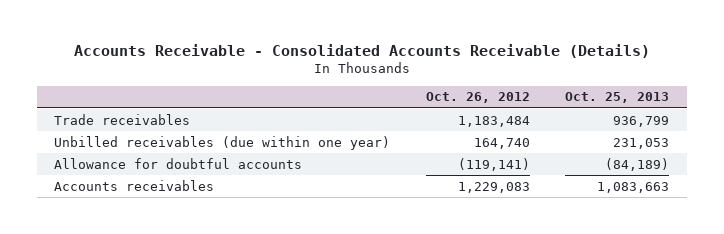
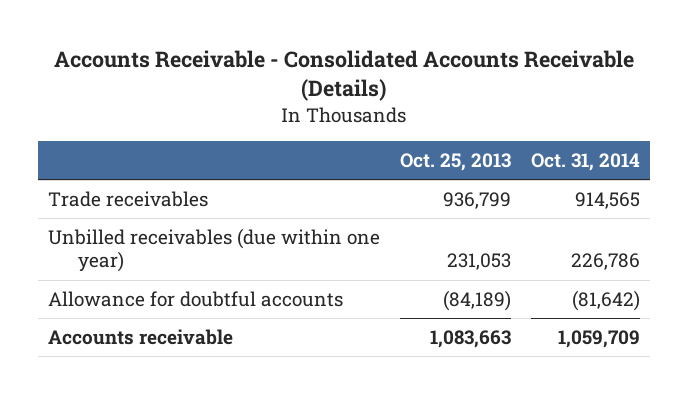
[425,92,530,104] Oct. 26, 2012 -> none
none -> [531,152,641,171] Oct. 31, 2014
[54,179,215,191] Accounts receivables -> [47,328,233,345] Accounts receivable

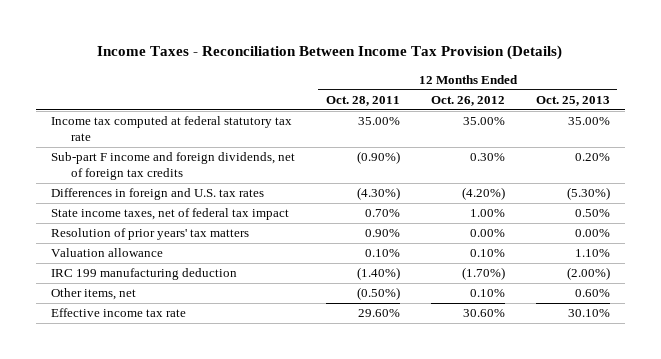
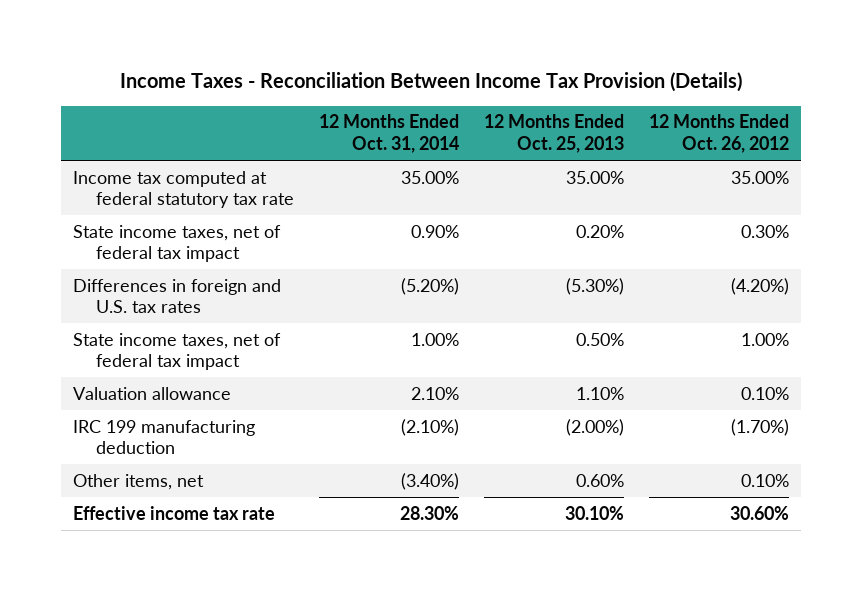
[325,95,400,106] Oct. 28, 2011 -> none
none -> [319,114,460,154] 12 Months Ended Oct. 31, 2014
[51,152,296,181] Sub-part F income and foreign dividends, net of foreign tax credits -> none
none -> [73,224,282,263] State income taxes, net of federal tax impact
[51,228,250,241] Resolution of prior years' tax matters -> none

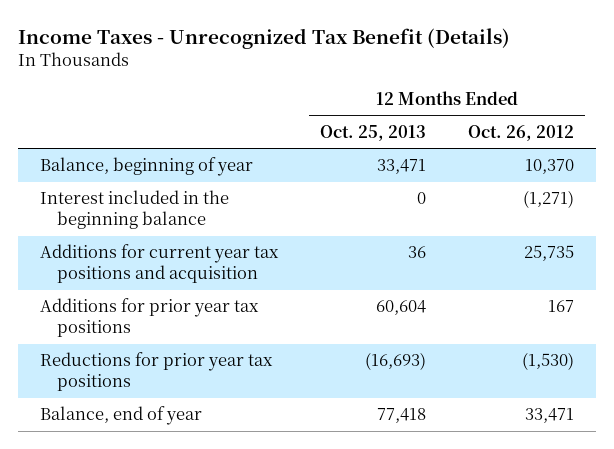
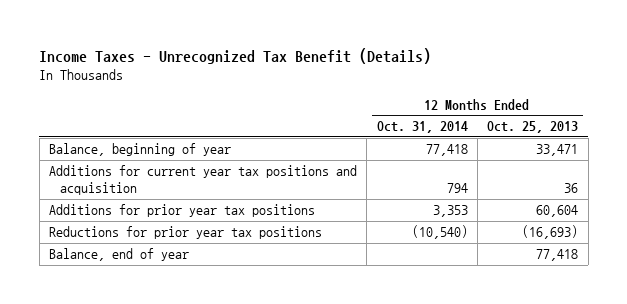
[468,124,575,141] Oct. 26, 2012 -> none
none -> [376,121,468,134] Oct. 31, 2014
[39,190,229,230] Interest included in the beginning balance -> none

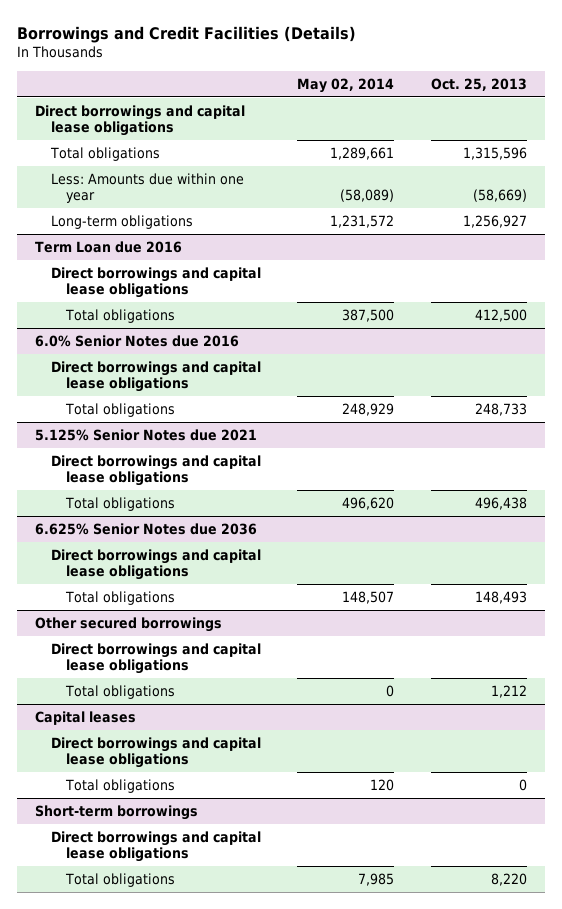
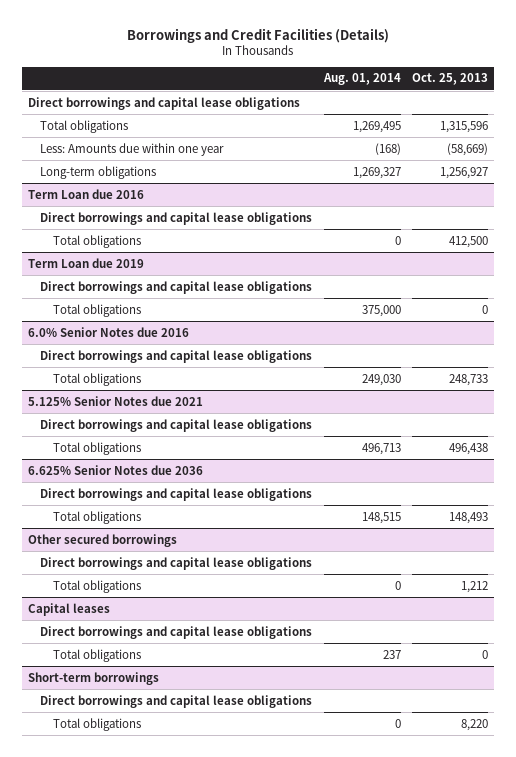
[297,78,395,94] May 02, 2014 -> none
none -> [322,73,401,86] Aug. 01, 2014
none -> [28,257,145,268] Term Loan due 2019
none -> [40,280,313,294] Direct borrowings and capital lease obligations
none -> [52,303,141,317] Total obligations

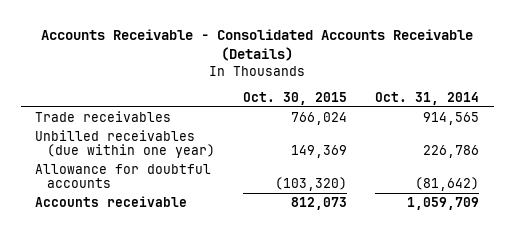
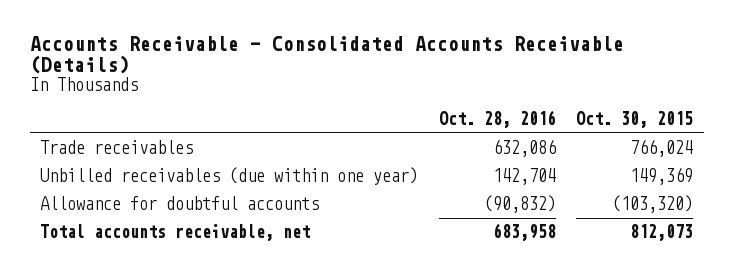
[375,91,480,105] Oct. 31, 2014 -> none
none -> [438,110,556,129] Oct. 28, 2016
[35,195,188,207] Accounts receivable -> [39,224,310,242] Total accounts receivable, net

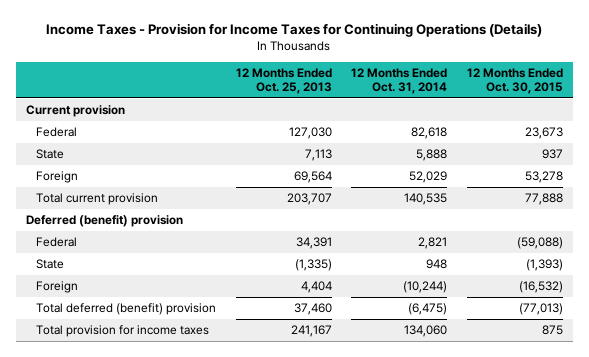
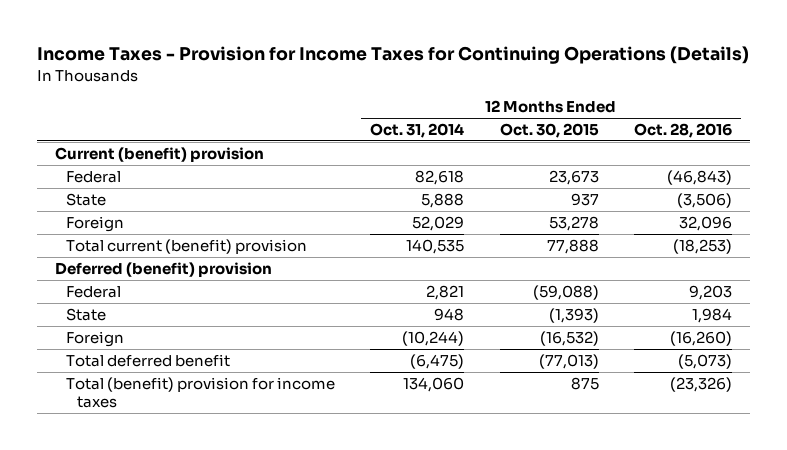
[235,68,332,94] 12 Months Ended Oct. 25, 2013 -> none
none -> [634,123,733,139] Oct. 28, 2016
[25,105,125,118] Current provision -> [54,146,264,162] Current (benefit) provision
[35,193,158,206] Total current provision -> [65,238,307,254] Total current (benefit) provision
[35,303,216,316] Total deferred (benefit) provision -> [65,353,230,367] Total deferred benefit
[35,325,209,338] Total provision for income taxes -> [65,376,335,408] Total (benefit) provision for income taxes

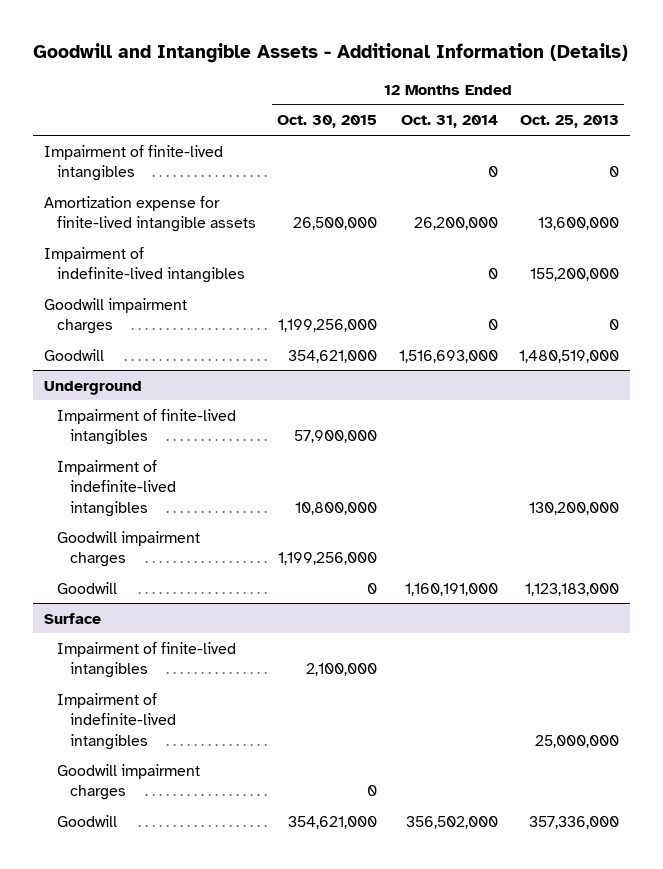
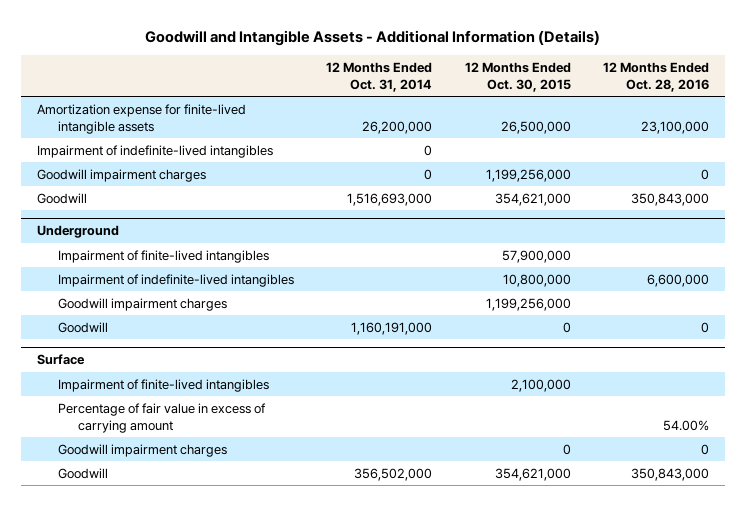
[520,115,620,129] Oct. 25, 2013 -> none
none -> [603,61,710,92] 12 Months Ended Oct. 28, 2016
[43,144,223,182] Impairment of finite-lived intangibles -> none
[56,692,177,750] Impairment of indefinite-lived intangibles -> none
none -> [57,402,266,433] Percentage of fair value in excess of carrying amount

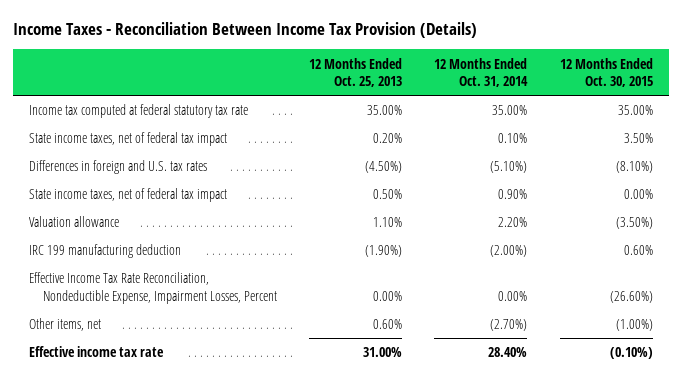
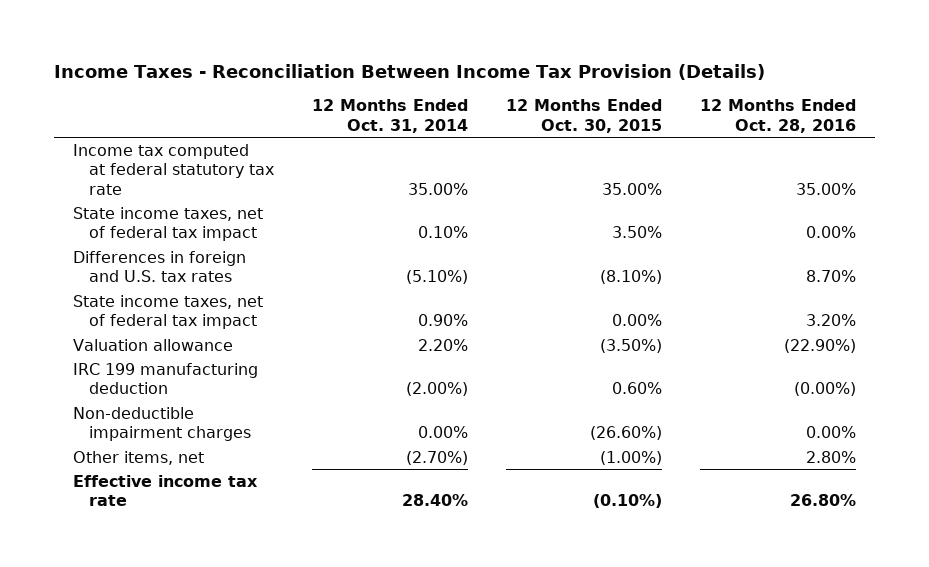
[309,57,403,88] 12 Months Ended Oct. 25, 2013 -> none
none -> [699,99,856,133] 12 Months Ended Oct. 28, 2016
[29,272,277,304] Effective Income Tax Rate Reconciliation, Nondeductible Expense, Impairment Losses, Percent -> [72,406,252,442] Non-deductible impairment charges

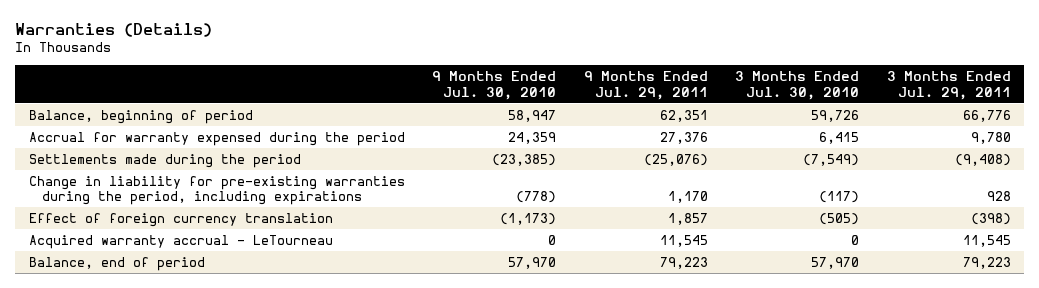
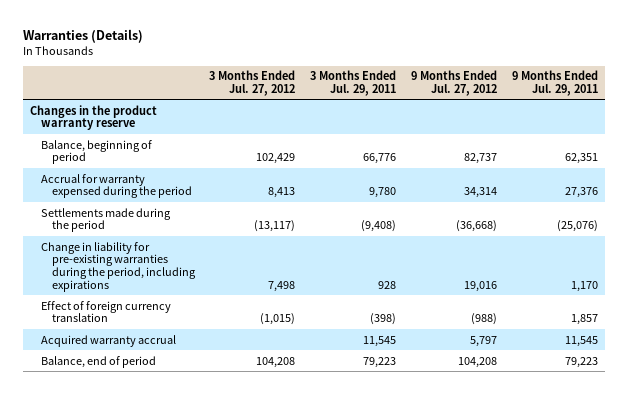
[432,71,557,100] 9 Months Ended Jul. 30, 2010 -> none
[735,71,860,100] 3 Months Ended Jul. 30, 2010 -> none
none -> [209,70,296,96] 3 Months Ended Jul. 27, 2012
none -> [410,70,497,96] 9 Months Ended Jul. 27, 2012
none -> [30,104,158,131] Changes in the product warranty reserve
[28,234,333,249] Acquired warranty accrual - LeTourneau -> [40,334,176,347] Acquired warranty accrual

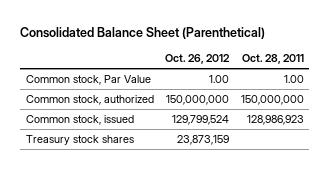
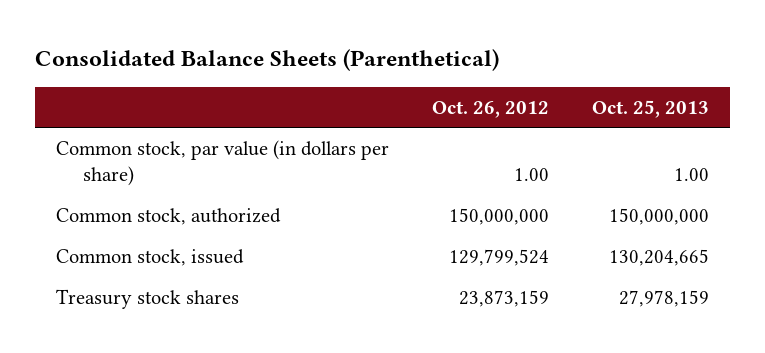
[20,27,266,40] Consolidated Balance Sheet (Parenthetical) -> [34,49,499,72] Consolidated Balance Sheets (Parenthetical)
[241,54,304,65] Oct. 28, 2011 -> none
none -> [591,99,709,118] Oct. 25, 2013
[26,74,152,85] Common stock, Par Value -> [55,139,389,187] Common stock, par value (in dollars per share)

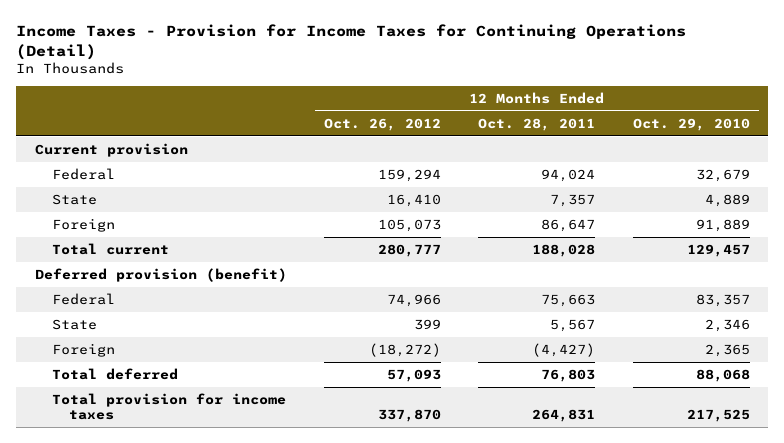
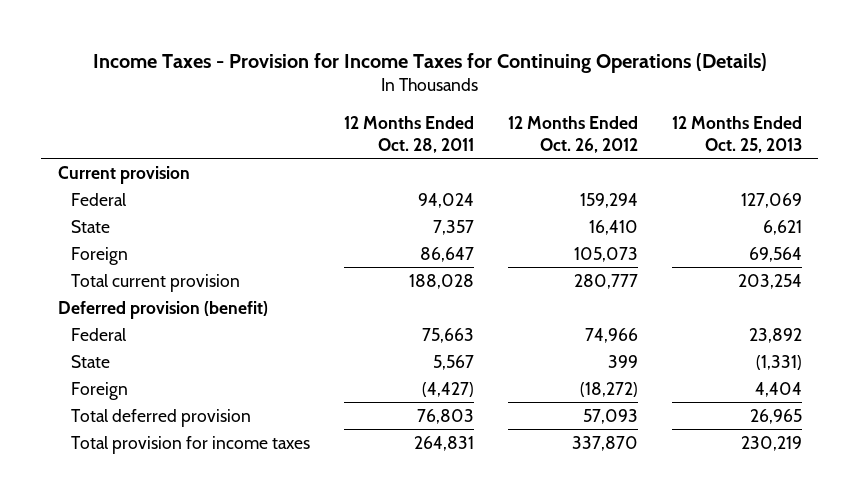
[16,24,687,61] Income Taxes - Provision for Income Taxes for Continuing Operations (Detail) -> [92,52,767,73] Income Taxes - Provision for Income Taxes for Continuing Operations (Details)
[632,117,750,131] Oct. 29, 2010 -> none
none -> [671,115,802,153] 12 Months Ended Oct. 25, 2013
[52,242,170,255] Total current -> [71,273,241,292] Total current provision
[52,367,179,380] Total deferred -> [71,408,252,427] Total deferred provision

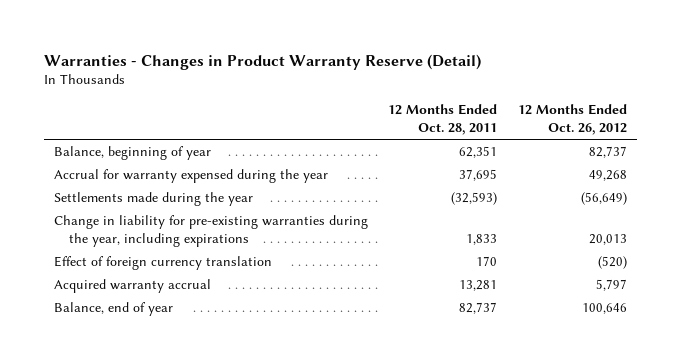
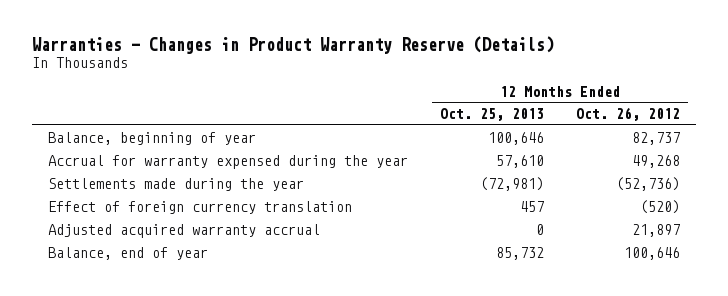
[43,53,481,70] Warranties - Changes in Product Warranty Reserve (Detail) -> [32,36,555,55] Warranties - Changes in Product Warranty Reserve (Details)
[388,104,498,136] 12 Months Ended Oct. 28, 2011 -> none
none -> [439,108,544,122] Oct. 25, 2013
[54,215,369,247] Change in liability for pre-existing warranties during the year, including expirations -> none
[580,192,627,206] (56,649) -> [615,176,680,191] (52,736)
[54,279,212,294] Acquired warranty accrual -> [47,223,320,238] Adjusted acquired warranty accrual
[595,279,627,292] 5,797 -> [631,223,680,237] 21,897

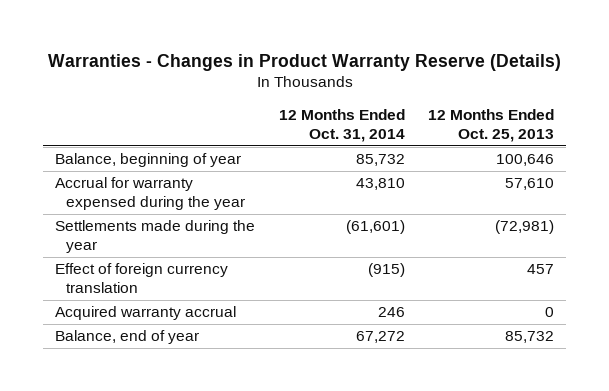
[575,107,680,122] Oct. 26, 2012 -> none
none -> [278,108,405,142] 12 Months Ended Oct. 31, 2014
[47,223,320,238] Adjusted acquired warranty accrual -> [54,306,236,321] Acquired warranty accrual

